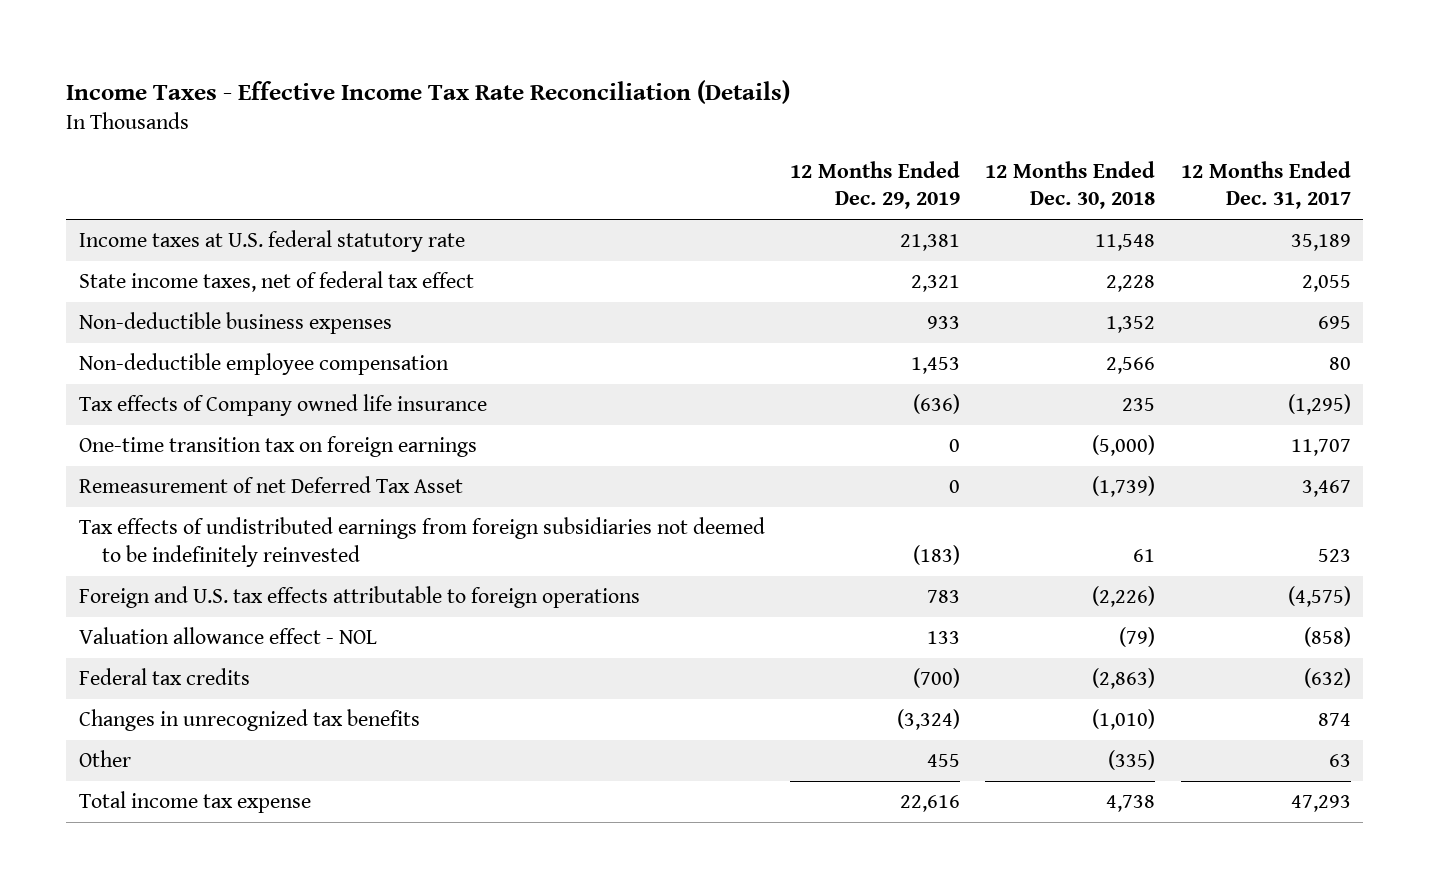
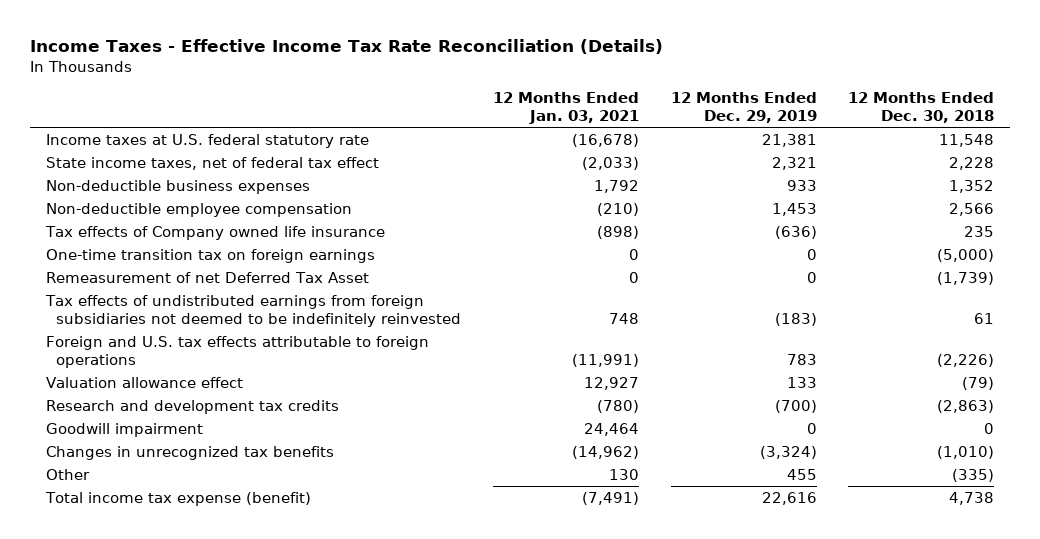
[1180,161,1351,210] 12 Months Ended Dec. 31, 2017 -> none
none -> [493,92,640,124] 12 Months Ended Jan. 03, 2021
[78,627,377,645] Valuation allowance effect - NOL -> [45,376,243,388] Valuation allowance effect
[78,668,250,686] Federal tax credits -> [45,399,339,414] Research and development tax credits
none -> [45,422,203,437] Goodwill impairment
[78,791,311,814] Total income tax expense -> [44,491,311,506] Total income tax expense (benefit)

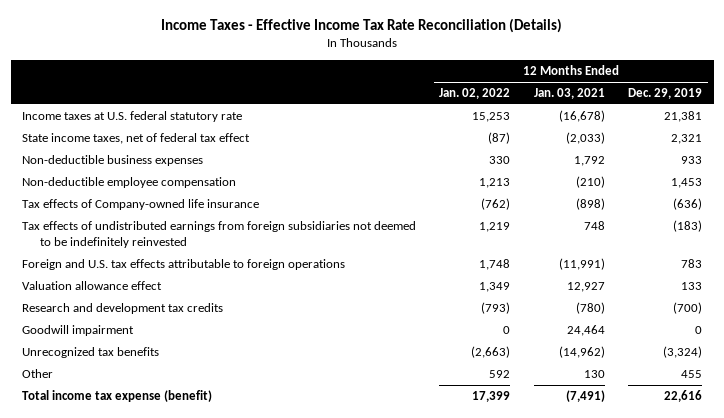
[848,92,995,123] 12 Months Ended Dec. 30, 2018 -> none
none -> [439,88,511,100] Jan. 02, 2022
[45,248,375,263] One-time transition tax on foreign earnings -> none
[45,271,369,283] Remeasurement of net Deferred Tax Asset -> none
[44,225,385,240] Tax effects of Company owned life insurance -> [22,199,260,211] Tax effects of Company-owned life insurance
[45,445,334,460] Changes in unrecognized tax benefits -> [22,347,160,359] Unrecognized tax benefits

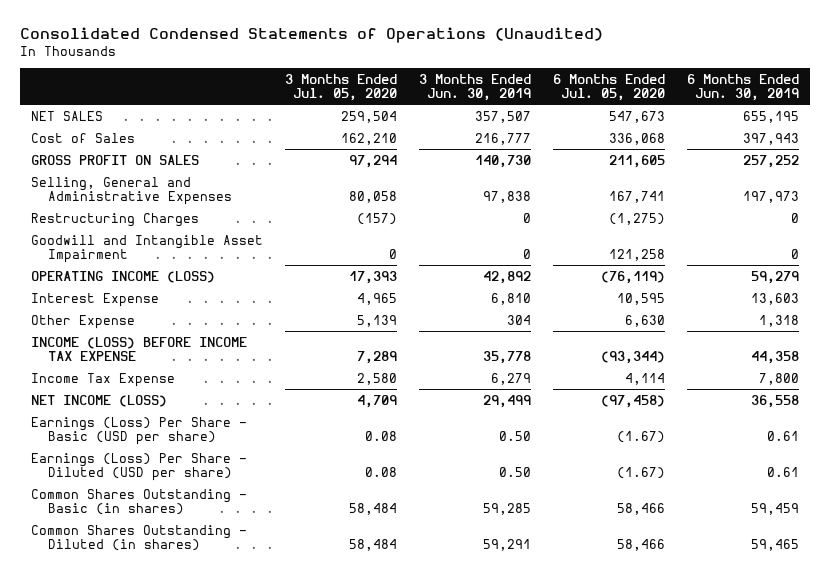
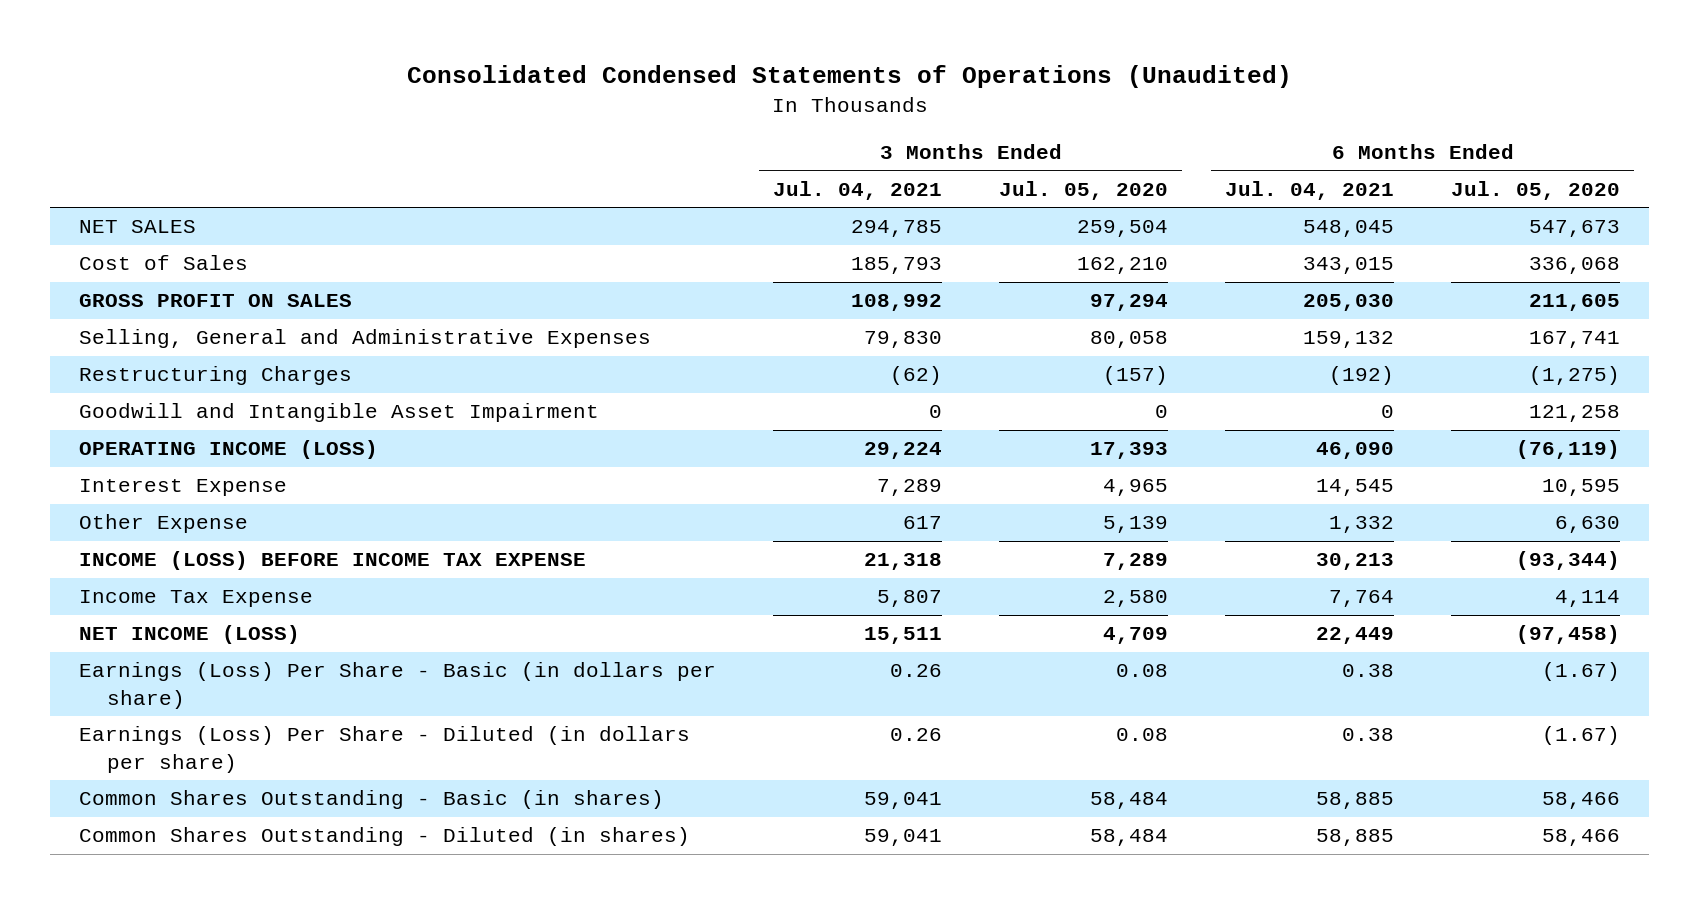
[418,73,531,102] 3 Months Ended Jun. 30, 2019 -> none
[686,73,799,102] 6 Months Ended Jun. 30, 2019 -> none
none -> [773,180,943,200] Jul. 04, 2021
none -> [1225,180,1395,200] Jul. 04, 2021
[30,416,247,446] Earnings (Loss) Per Share - Basic (USD per share) -> [79,662,717,709] Earnings (Loss) Per Share - Basic (in dollars per share)
[30,452,247,482] Earnings (Loss) Per Share - Diluted (USD per share) -> [79,726,691,773] Earnings (Loss) Per Share - Diluted (in dollars per share)

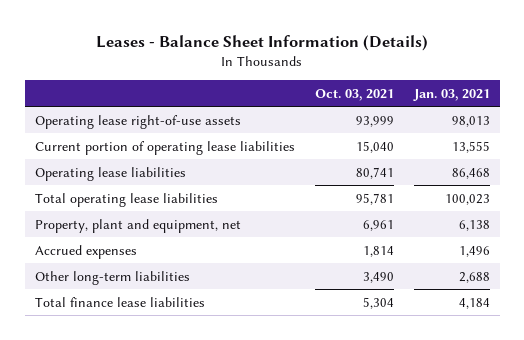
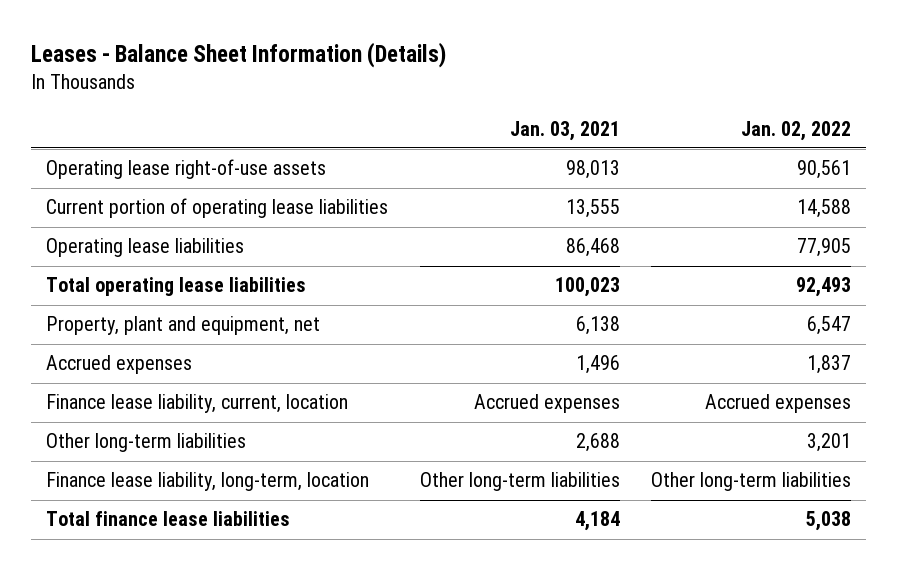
[314,88,394,101] Oct. 03, 2021 -> none
none -> [740,120,851,141] Jan. 02, 2022
none -> [46,394,349,414] Finance lease liability, current, location
none -> [46,472,370,492] Finance lease liability, long-term, location

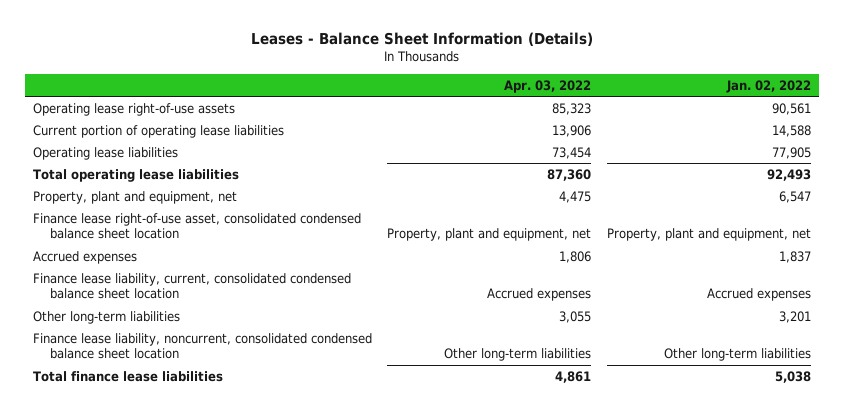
[509,120,620,141] Jan. 03, 2021 -> none
none -> [504,79,592,93] Apr. 03, 2022
none -> [32,212,361,240] Finance lease right-of-use asset, consolidated condensed balance sheet location
[46,394,349,414] Finance lease liability, current, location -> [32,272,351,300] Finance lease liability, current, consolidated condensed balance sheet location
[46,472,370,492] Finance lease liability, long-term, location -> [32,332,372,360] Finance lease liability, noncurrent, consolidated condensed balance sheet location

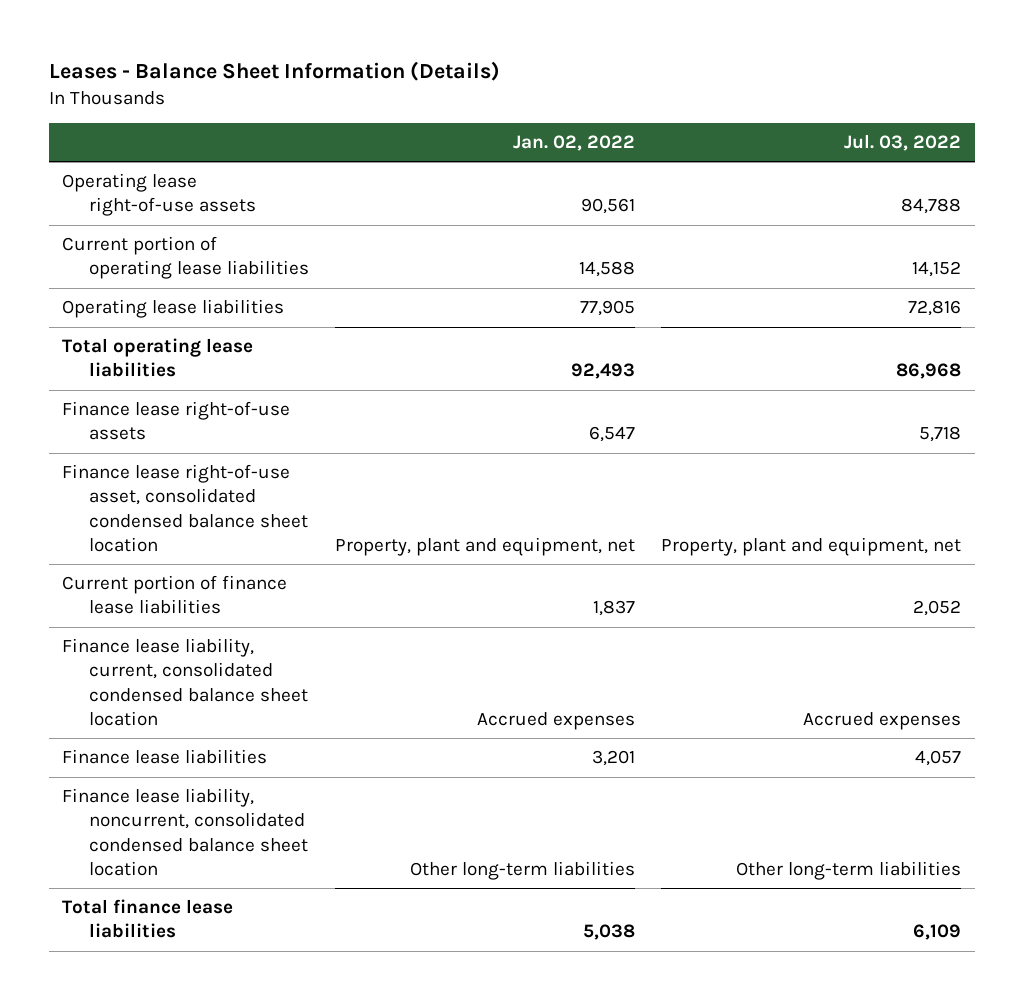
[504,79,592,93] Apr. 03, 2022 -> none
none -> [844,134,962,152] Jul. 03, 2022
[32,190,237,204] Property, plant and equipment, net -> [62,401,291,441] Finance lease right-of-use assets
[32,250,137,264] Accrued expenses -> [62,575,288,615] Current portion of finance lease liabilities
[32,310,180,324] Other long-term liabilities -> [62,749,268,765] Finance lease liabilities

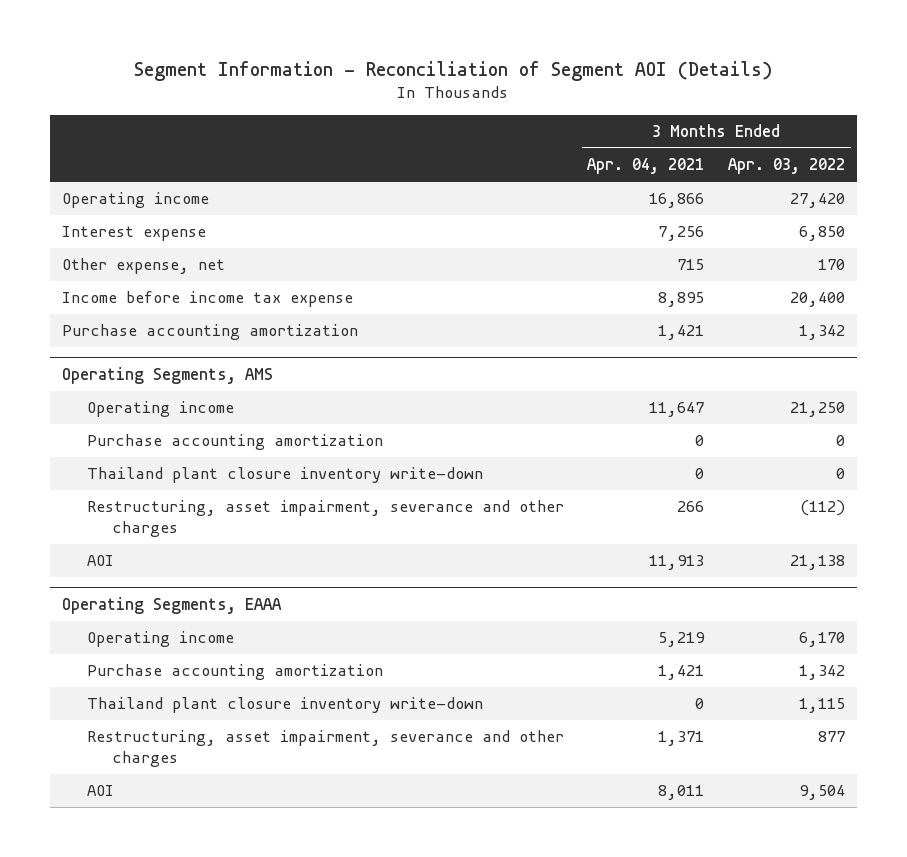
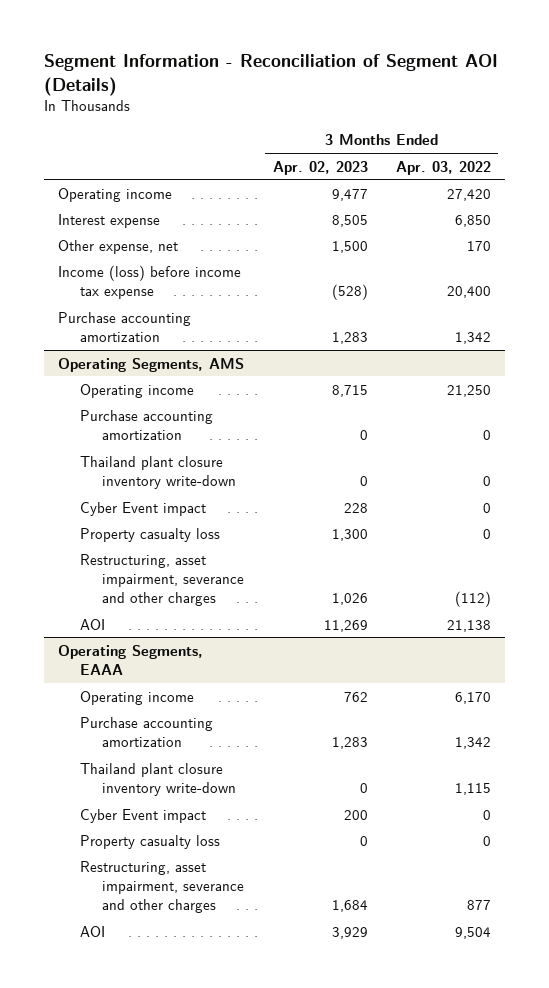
[587,158,705,175] Apr. 04, 2021 -> none
none -> [272,160,368,175] Apr. 02, 2023
[61,291,353,308] Income before income tax expense -> [58,264,242,299] Income (loss) before income tax expense
none -> [80,501,207,516] Cyber Event impact
none -> [80,527,221,542] Property casualty loss
none -> [80,808,207,823] Cyber Event impact
none -> [80,834,221,849] Property casualty loss

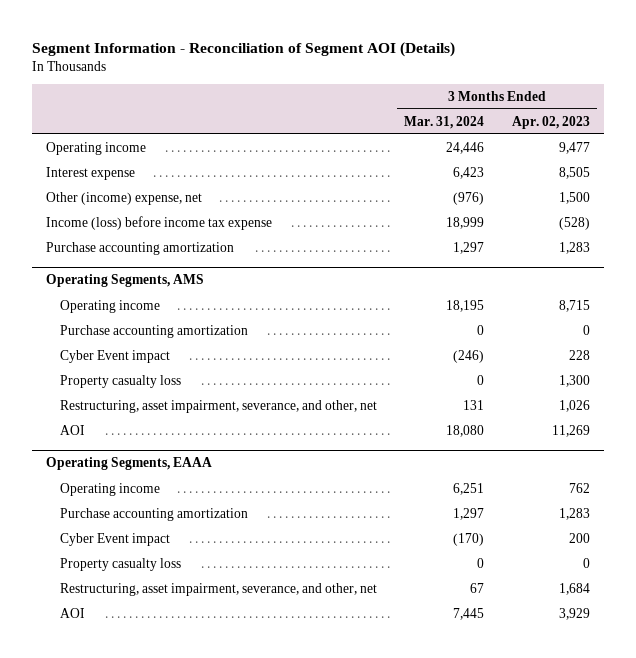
[395,160,491,175] Apr. 03, 2022 -> none
none -> [404,115,485,129] Mar. 31, 2024
[58,239,179,254] Other expense, net -> [46,191,203,205] Other (income) expense, net
[80,455,237,489] Thailand plant closure inventory write-down -> none
[80,553,245,607] Restructuring, asset impairment, severance and other charges -> [59,399,377,413] Restructuring, asset impairment, severance, and other, net
[80,762,237,796] Thailand plant closure inventory write-down -> none
[80,860,245,914] Restructuring, asset impairment, severance and other charges -> [59,582,377,596] Restructuring, asset impairment, severance, and other, net

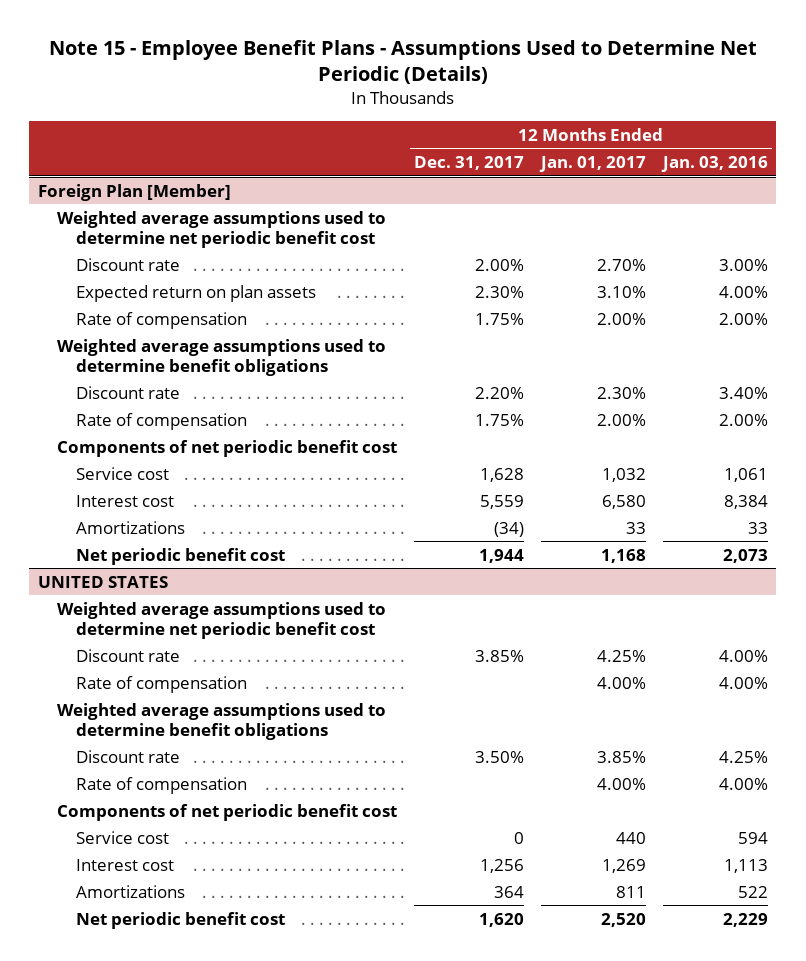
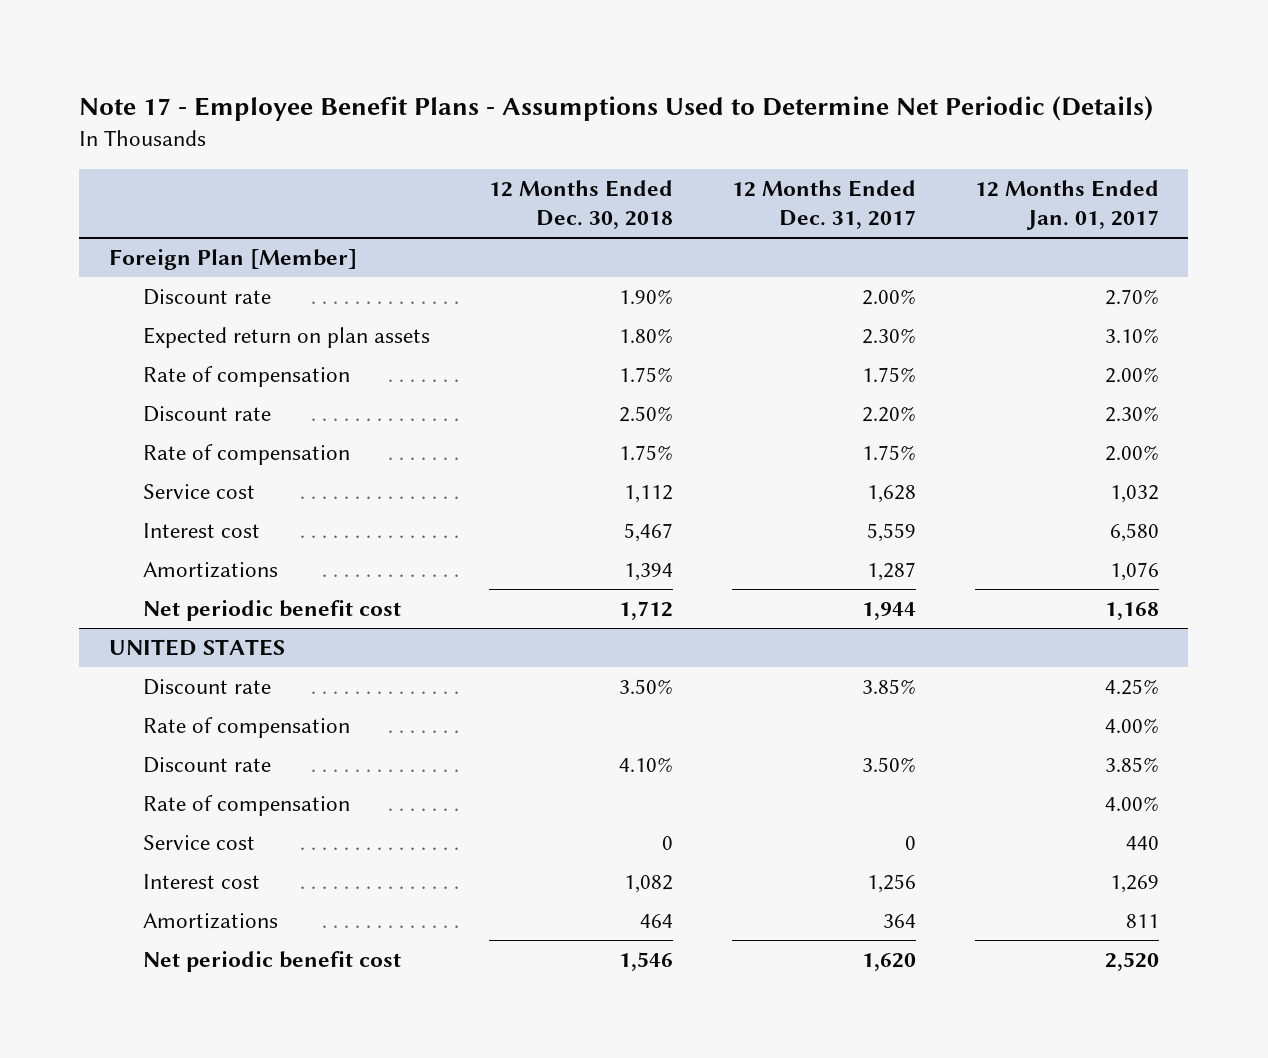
[48,40,757,85] Note 15 - Employee Benefit Plans - Assumptions Used to Determine Net Periodic (Details) -> [79,95,1154,121] Note 17 - Employee Benefit Plans - Assumptions Used to Determine Net Periodic (Details)
[660,155,768,172] Jan. 03, 2016 -> none
none -> [488,179,673,230] 12 Months Ended Dec. 30, 2018
[56,210,386,248] Weighted average assumptions used to determine net periodic benefit cost -> none
[56,338,386,376] Weighted average assumptions used to determine benefit obligations -> none
[56,439,397,457] Components of net periodic benefit cost -> none
[493,521,524,537] (34) -> [866,562,916,582] 1,287
[625,521,646,534] 33 -> [1109,562,1159,582] 1,076
[56,601,386,639] Weighted average assumptions used to determine net periodic benefit cost -> none
[56,702,386,740] Weighted average assumptions used to determine benefit obligations -> none
[56,803,397,821] Components of net periodic benefit cost -> none

